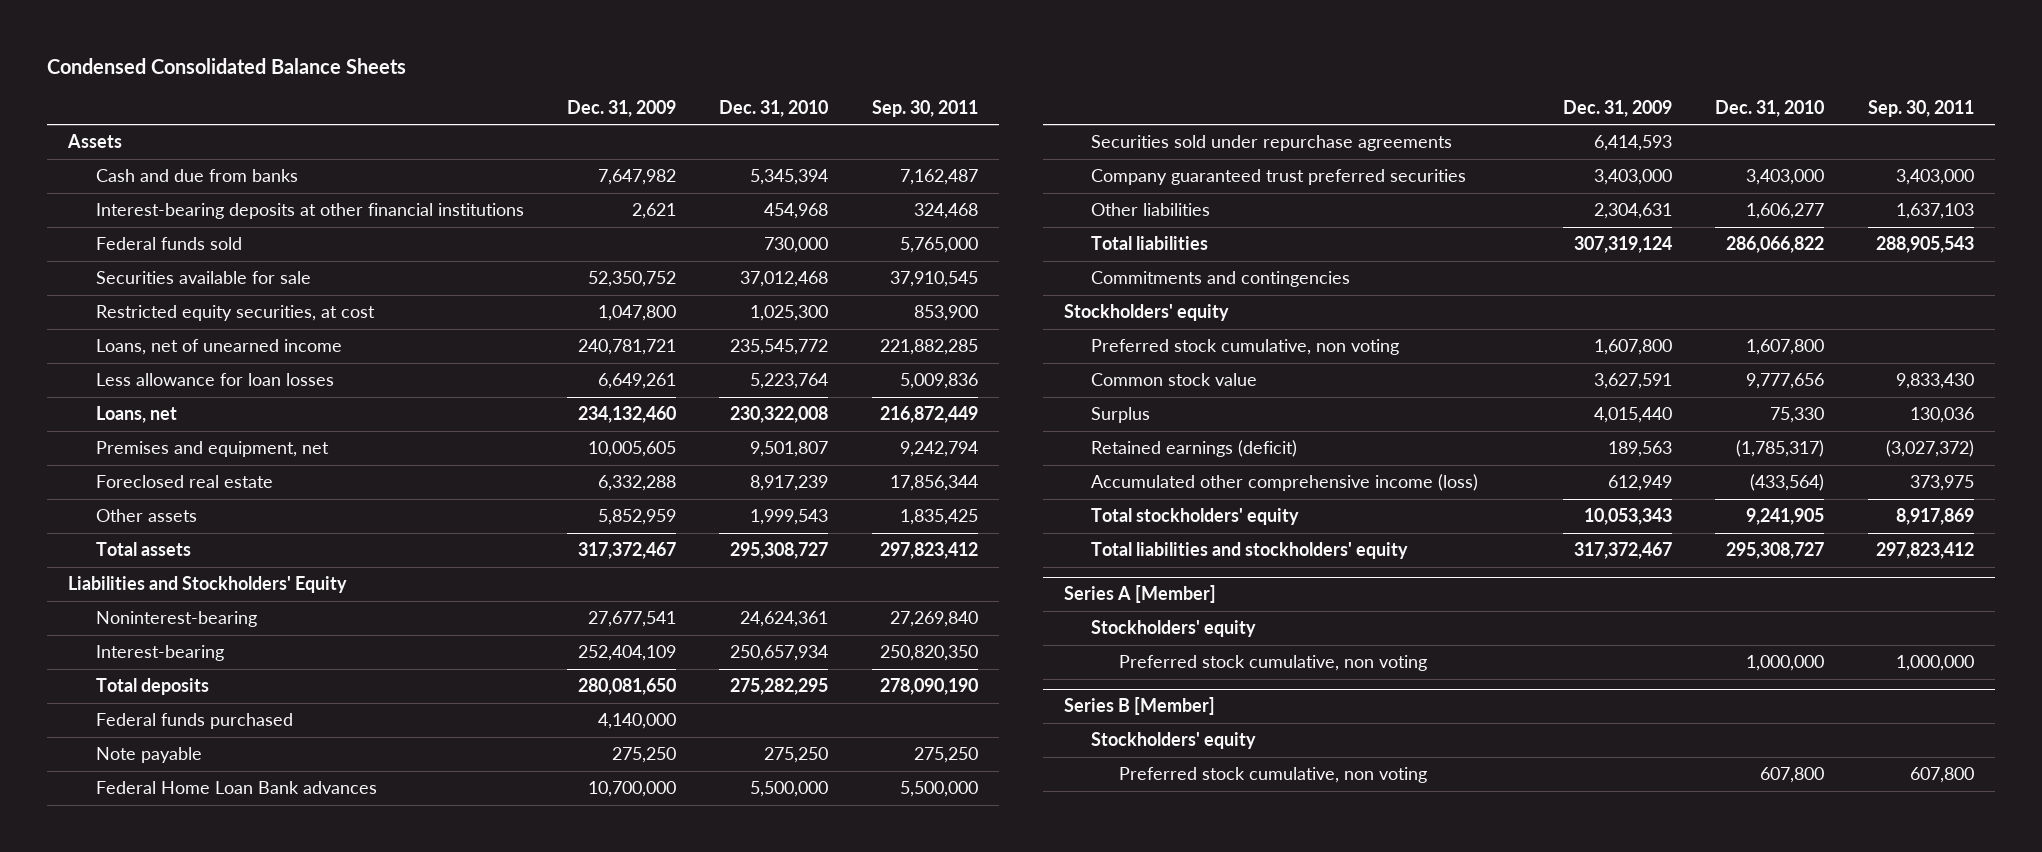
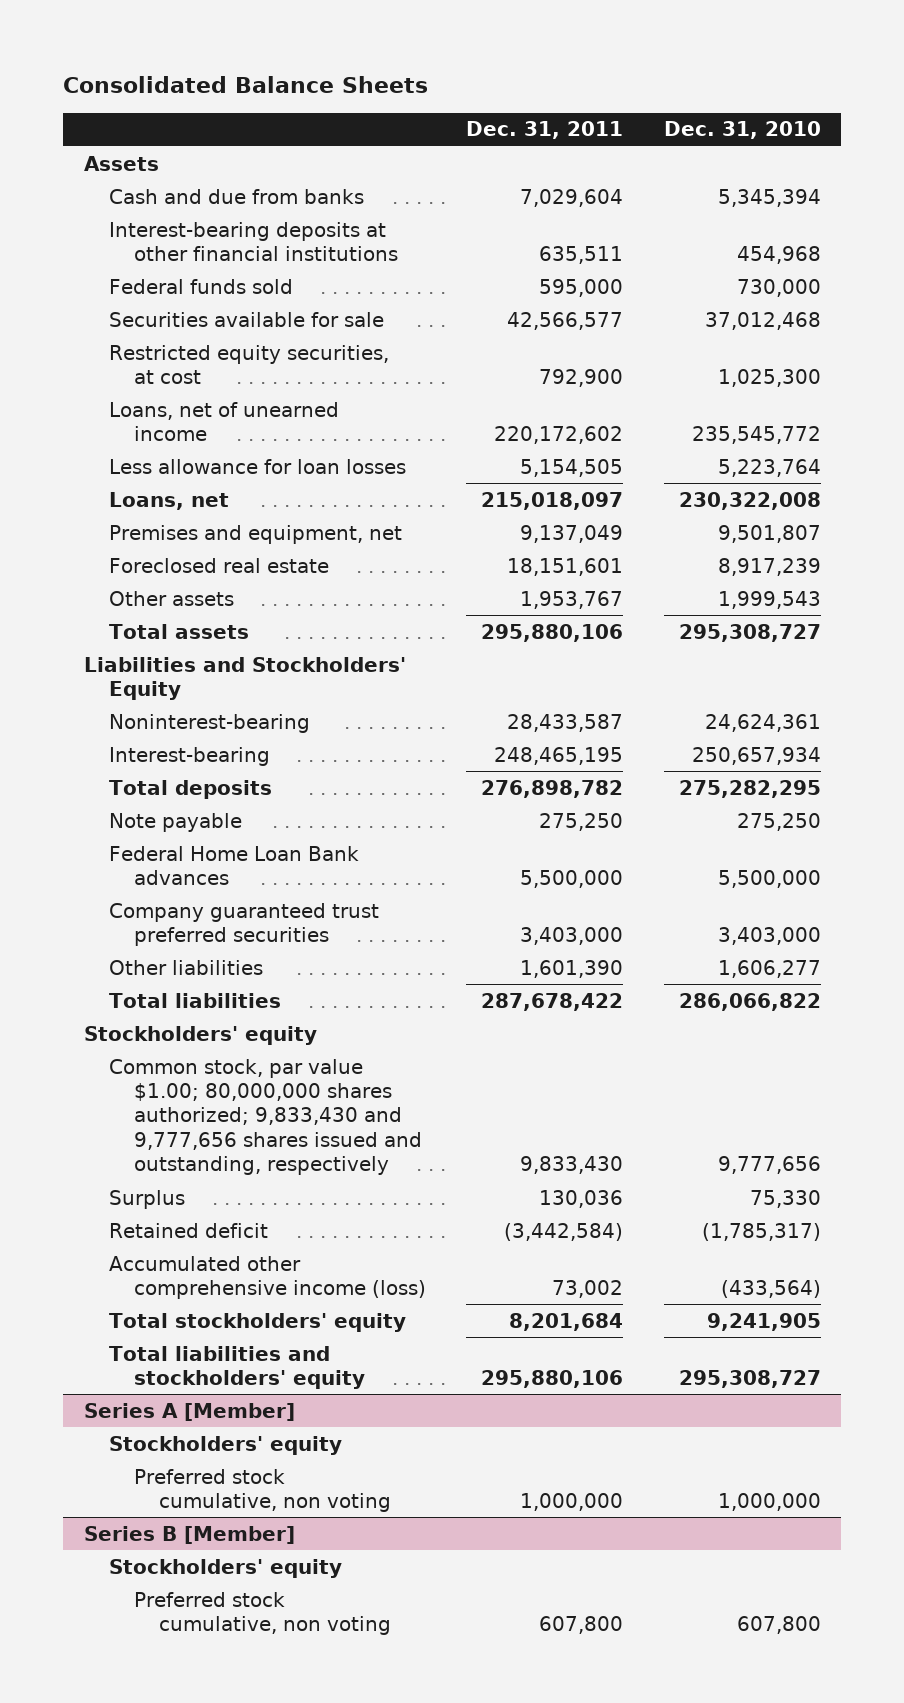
[46,57,406,74] Condensed Consolidated Balance Sheets -> [63,76,429,94] Consolidated Balance Sheets
[567,99,677,117] Dec. 31, 2009 -> none
[871,99,978,117] Sep. 30, 2011 -> none
none -> [466,121,624,140] Dec. 31, 2011
[95,713,293,730] Federal funds purchased -> none
[1091,135,1453,152] Securities sold under repurchase agreements -> none
[1091,271,1351,288] Commitments and contingencies -> none
[1091,339,1400,356] Preferred stock cumulative, non voting -> none
[1091,373,1258,387] Common stock value -> [108,1058,423,1176] Common stock, par value $1.00; 80,000,000 shares authorized; 9,833,430 and 9,777,656 shares issued and outstanding, respectively
[1091,440,1298,458] Retained earnings (deficit) -> [108,1222,268,1238] Retained deficit

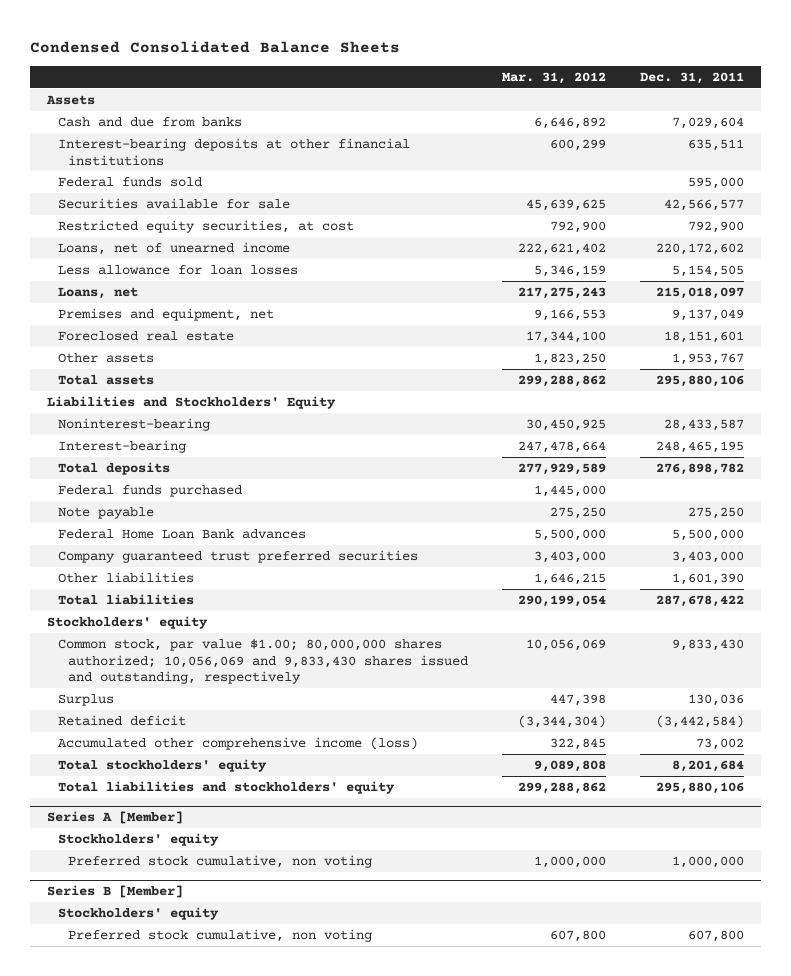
[63,76,429,94] Consolidated Balance Sheets -> [30,41,401,54] Condensed Consolidated Balance Sheets
[663,121,821,140] Dec. 31, 2010 -> none
none -> [502,72,607,85] Mar. 31, 2012
none -> [57,484,242,497] Federal funds purchased
[108,1058,423,1176] Common stock, par value $1.00; 80,000,000 shares authorized; 9,833,430 and 9,777,656 shares issued and outstanding, respectively -> [57,638,469,685] Common stock, par value $1.00; 80,000,000 shares authorized; 10,056,069 and 9,833,430 shares issued and outstanding, respectively

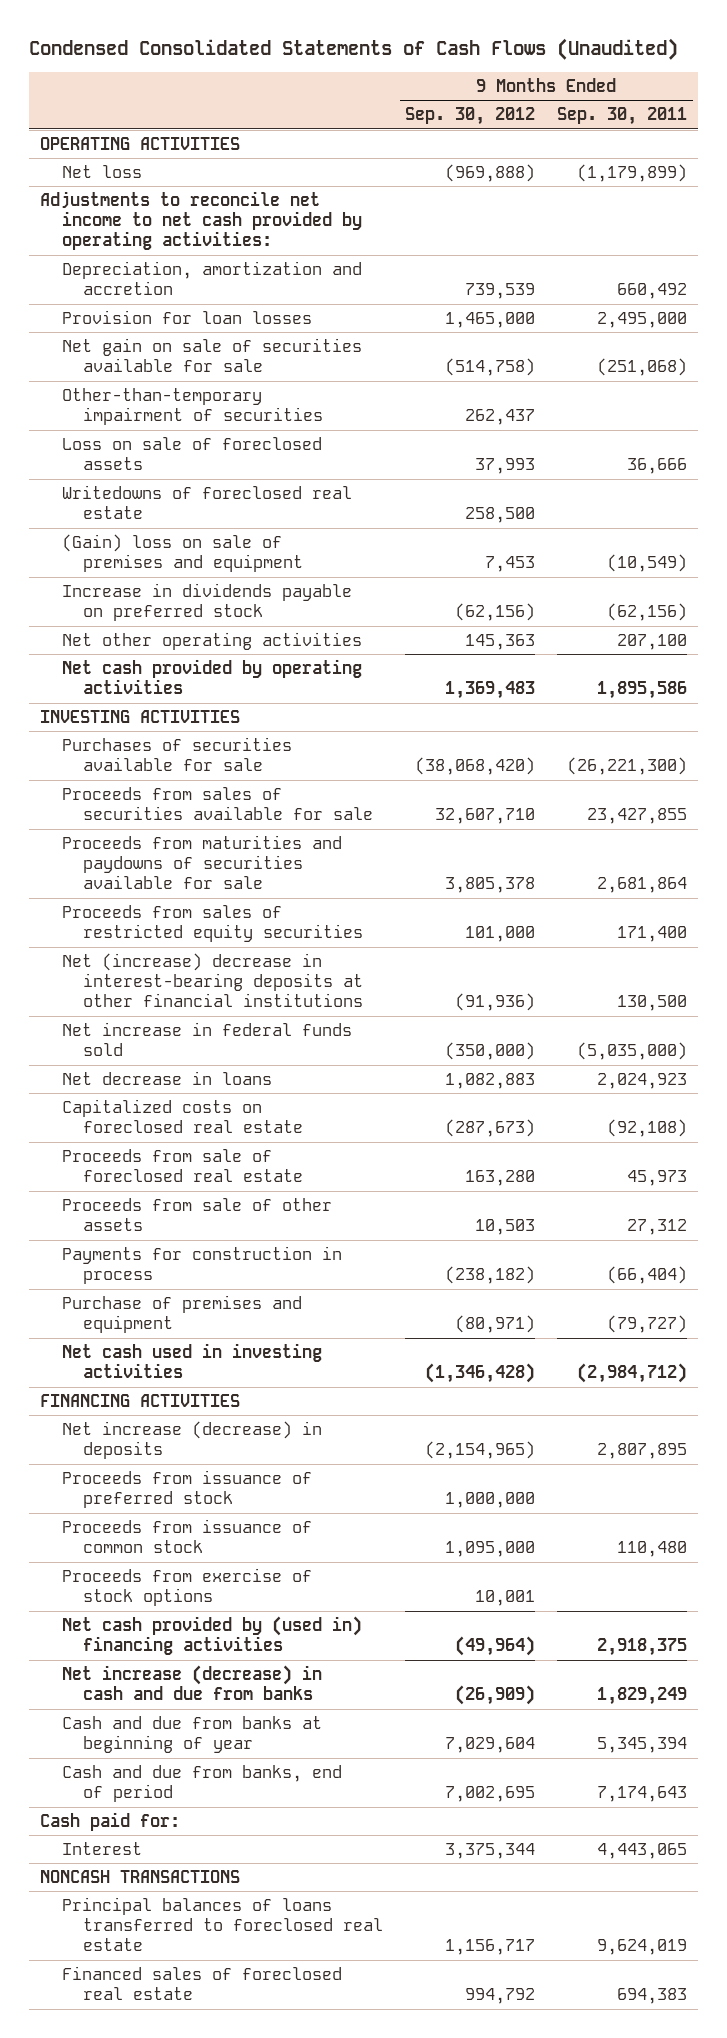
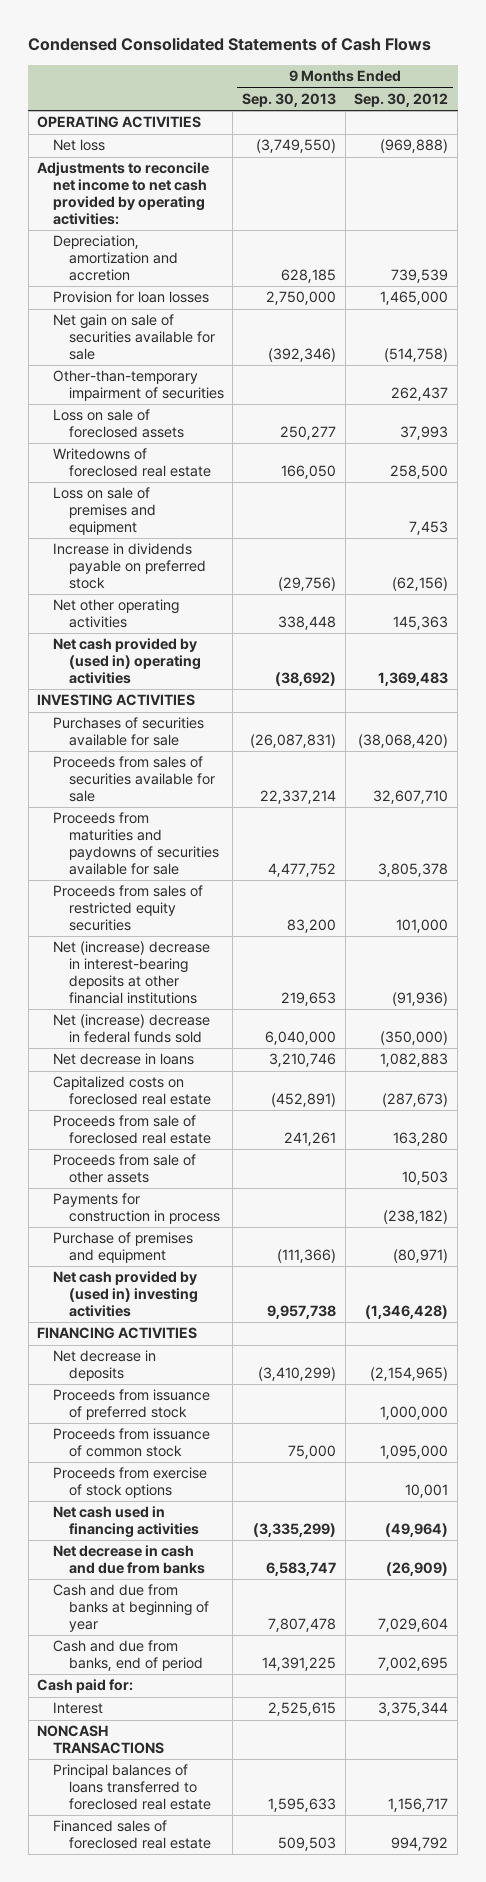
[29,38,679,61] Condensed Consolidated Statements of Cash Flows (Unaudited) -> [28,37,432,52] Condensed Consolidated Statements of Cash Flows
[557,107,688,126] Sep. 30, 2011 -> none
none -> [241,93,336,108] Sep. 30, 2013
[61,534,304,573] (Gain) loss on sale of premises and equipment -> [52,487,156,535] Loss on sale of premises and equipment
[61,659,362,695] Net cash provided by operating activities -> [52,638,201,684] Net cash provided by (used in) operating activities
[61,1022,352,1057] Net increase in federal funds sold -> [52,1014,210,1044] Net (increase) decrease in federal funds sold
[61,1343,322,1379] Net cash used in investing activities -> [52,1271,198,1317] Net cash provided by (used in) investing activities
[61,1421,322,1460] Net increase (decrease) in deposits -> [52,1350,156,1382] Net decrease in deposits
[61,1616,362,1656] Net cash provided by (used in) financing activities -> [52,1506,199,1539] Net cash used in financing activities
[61,1665,322,1701] Net increase (decrease) in cash and due from banks -> [52,1545,205,1575] Net decrease in cash and due from banks

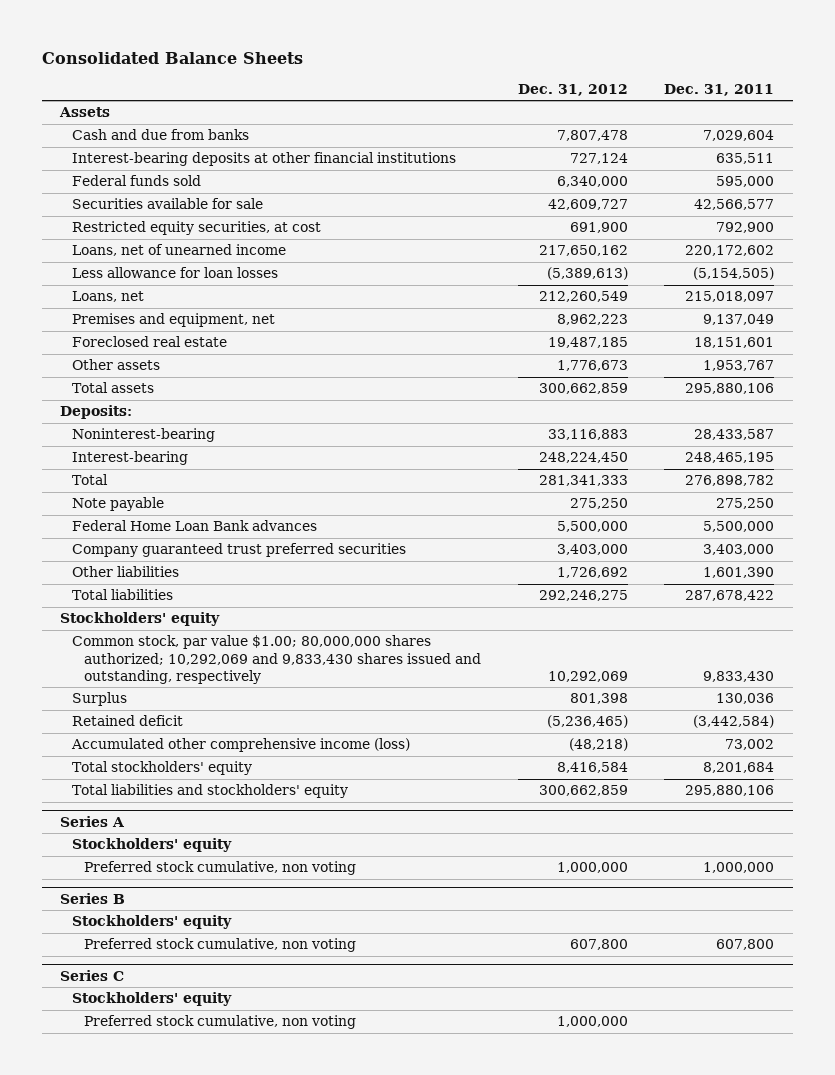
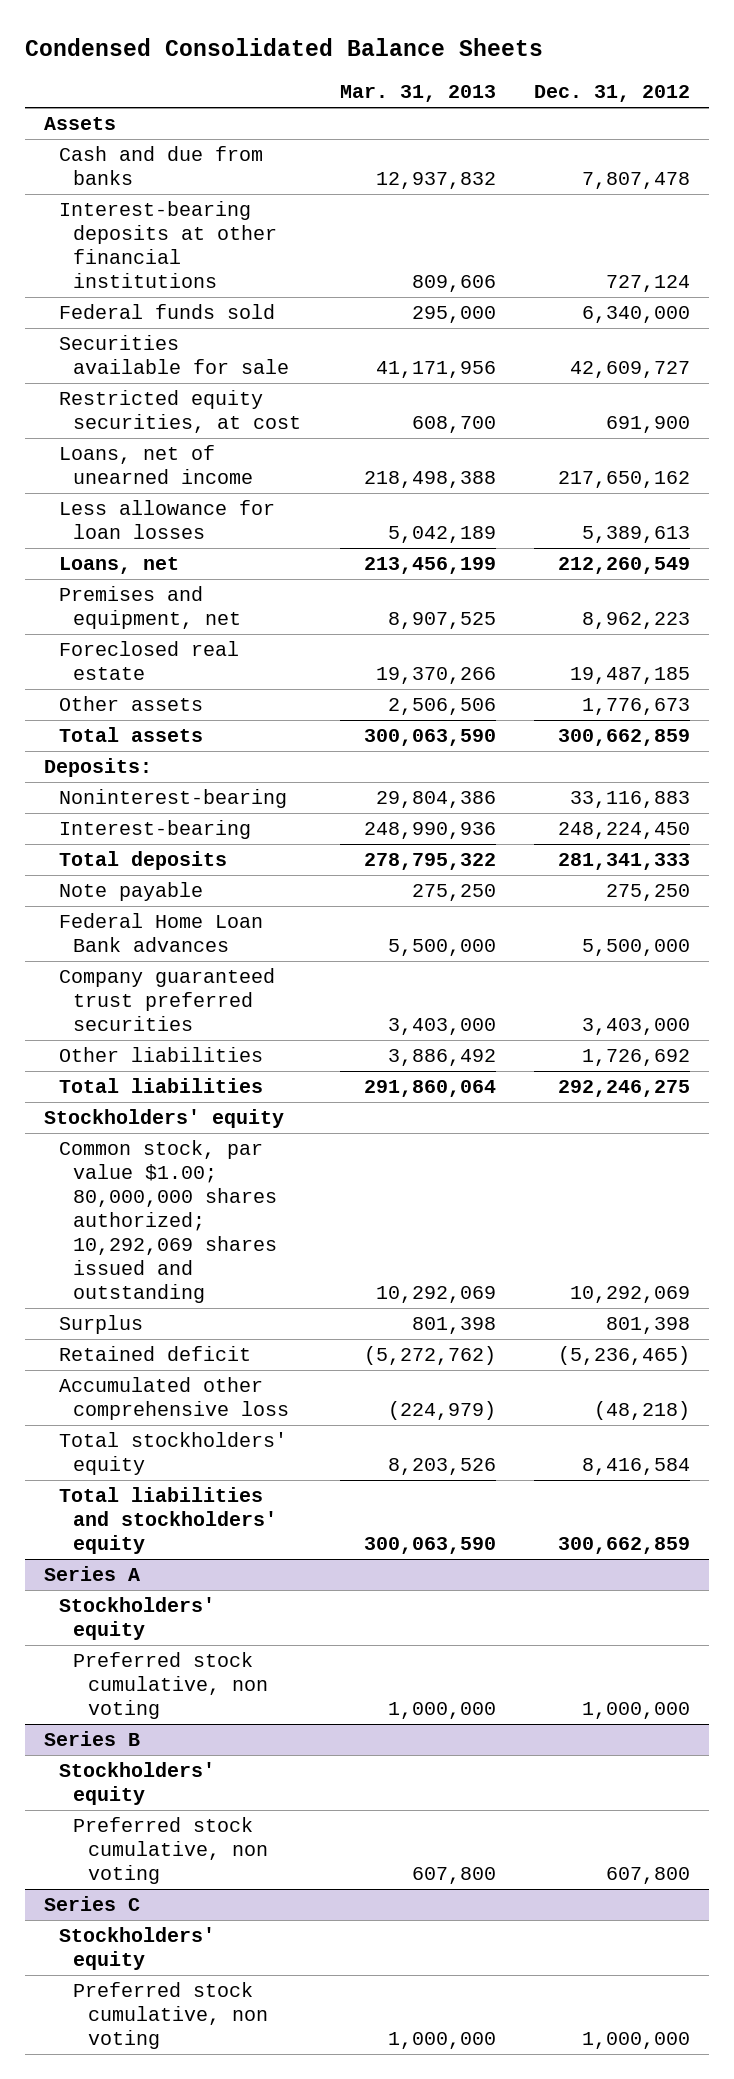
[42,51,304,64] Consolidated Balance Sheets -> [25,38,544,57] Condensed Consolidated Balance Sheets
[664,84,775,97] Dec. 31, 2011 -> none
none -> [339,85,496,103] Mar. 31, 2013
[546,267,628,281] (5,389,613) -> [581,526,690,544] 5,389,613
[72,474,109,486] Total -> [58,851,227,871] Total deposits
[72,635,481,684] Common stock, par value $1.00; 80,000,000 shares authorized; 10,292,069 and 9,833,430 shares issued and outstanding, respectively -> [58,1140,278,1304] Common stock, par value $1.00; 80,000,000 shares authorized; 10,292,069 shares issued and outstanding
[71,738,411,753] Accumulated other comprehensive income (loss) -> [58,1377,290,1421] Accumulated other comprehensive loss

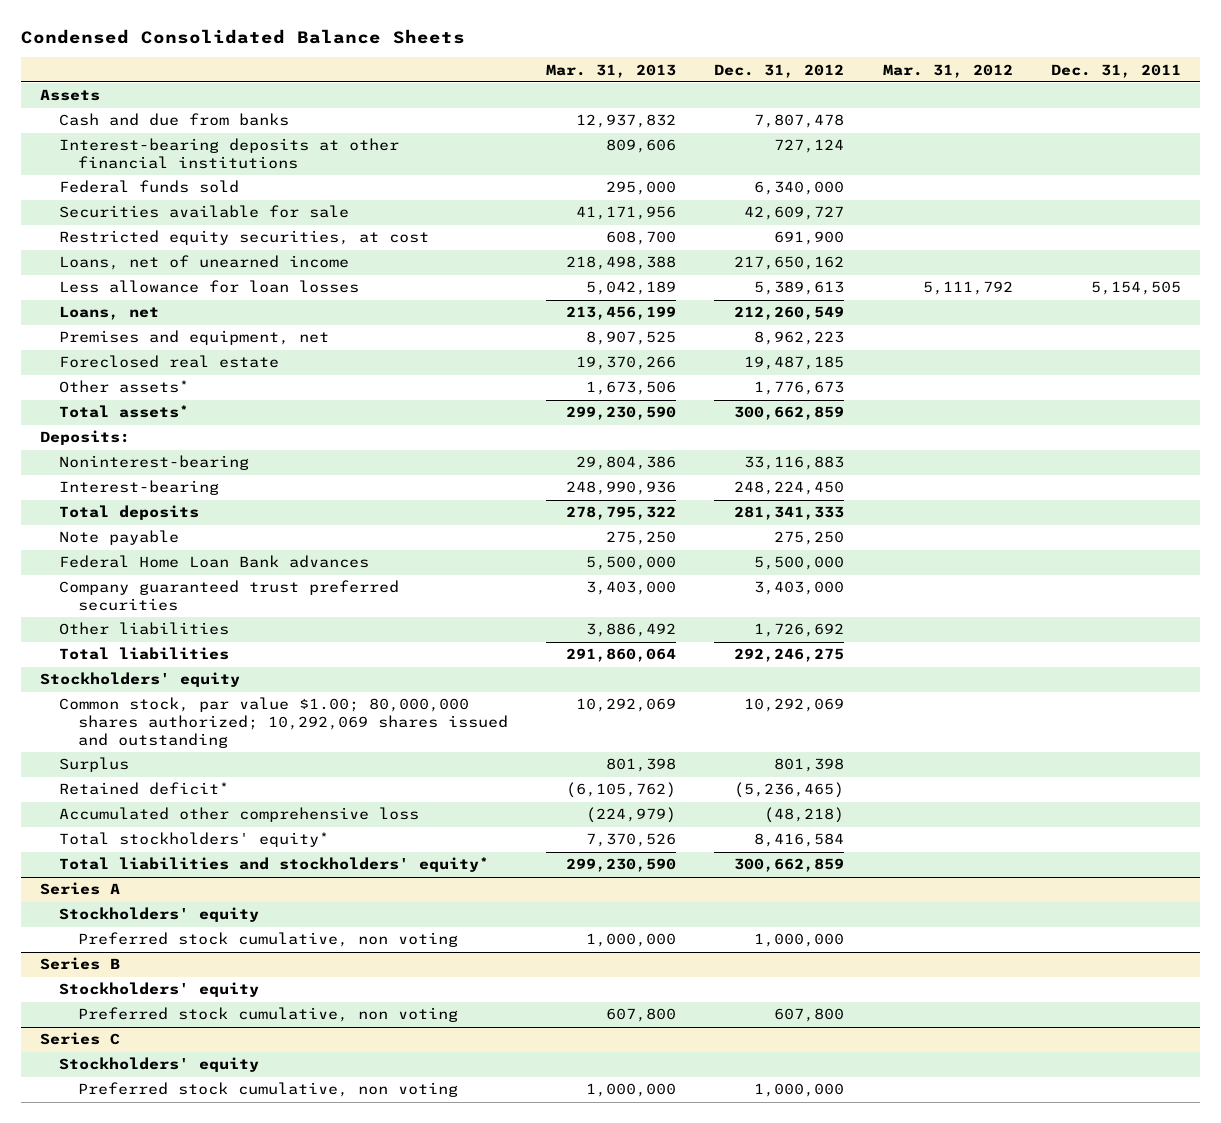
none -> [882,63,1013,78] Mar. 31, 2012
none -> [1050,63,1181,78] Dec. 31, 2011
[58,696,203,712] Other assets -> [59,380,190,394] Other assets*
[387,698,496,716] 2,506,506 -> [586,381,677,396] 1,673,506
[58,727,203,743] Total assets -> [59,405,190,419] Total assets*
[363,729,496,747] 300,063,590 -> [566,406,677,421] 299,230,590
[58,1346,251,1362] Retained deficit -> [59,782,230,796] Retained deficit*
[363,1346,496,1366] (5,272,762) -> [566,782,677,799] (6,105,762)
[58,1432,287,1476] Total stockholders' equity -> [59,832,330,848] Total stockholders' equity*
[387,1458,496,1476] 8,203,526 -> [586,833,677,848] 7,370,526
[58,1487,278,1555] Total liabilities and stockholders' equity -> [59,857,490,873] Total liabilities and stockholders' equity*
[363,1537,496,1555] 300,063,590 -> [566,858,677,873] 299,230,590

